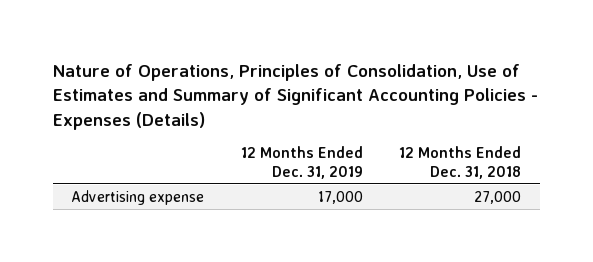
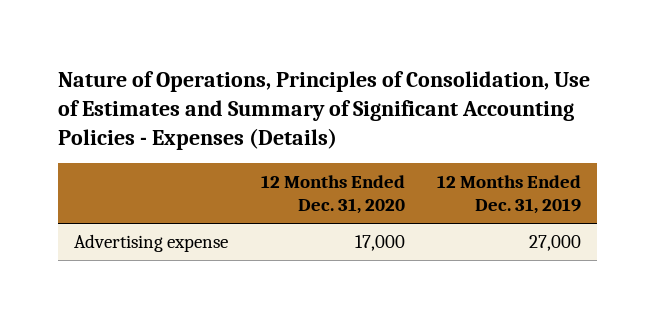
[399,146,522,180] 12 Months Ended Dec. 31, 2018 -> none
none -> [260,174,405,215] 12 Months Ended Dec. 31, 2020
[317,191,363,205] 17,000 -> [528,235,581,252] 27,000

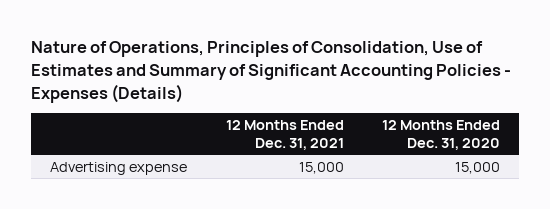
[436,174,581,215] 12 Months Ended Dec. 31, 2019 -> none
none -> [225,119,344,150] 12 Months Ended Dec. 31, 2021
[354,235,405,252] 17,000 -> [455,161,501,174] 15,000

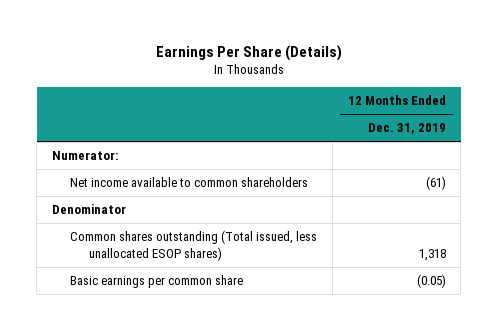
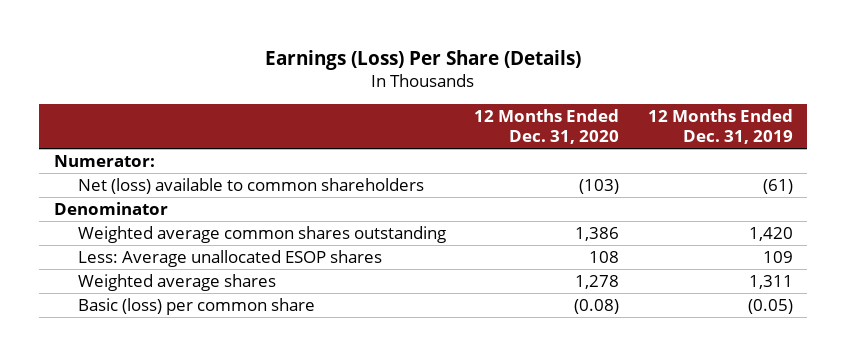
[155,44,342,61] Earnings Per Share (Details) -> [265,49,582,70] Earnings (Loss) Per Share (Details)
none -> [474,108,620,145] 12 Months Ended Dec. 31, 2020
[70,177,309,188] Net income available to common shareholders -> [77,177,424,194] Net (loss) available to common shareholders
[70,230,318,261] Common shares outstanding (Total issued, less unallocated ESOP shares) -> none
none -> [77,225,446,243] Weighted average common shares outstanding
none -> [77,249,382,267] Less: Average unallocated ESOP shares
none -> [77,273,276,291] Weighted average shares
[70,275,244,289] Basic earnings per common share -> [77,297,315,315] Basic (loss) per common share

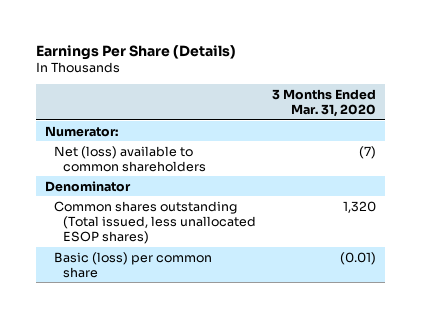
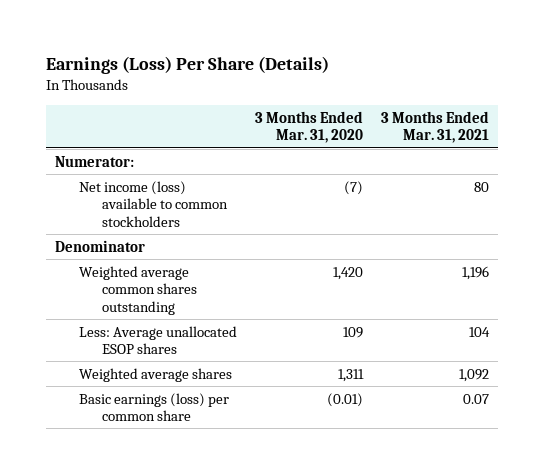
[36,44,237,60] Earnings Per Share (Details) -> [46,55,330,74] Earnings (Loss) Per Share (Details)
none -> [381,110,490,144] 3 Months Ended Mar. 31, 2021
[53,145,207,172] Net (loss) available to common shareholders -> [78,180,228,227] Net income (loss) available to common stockholders
[53,200,257,245] Common shares outstanding (Total issued, less unallocated ESOP shares) -> none
none -> [78,265,197,315] Weighted average common shares outstanding
none -> [78,325,237,355] Less: Average unallocated ESOP shares
none -> [78,367,232,382] Weighted average shares
[53,251,212,278] Basic (loss) per common share -> [78,392,229,422] Basic earnings (loss) per common share

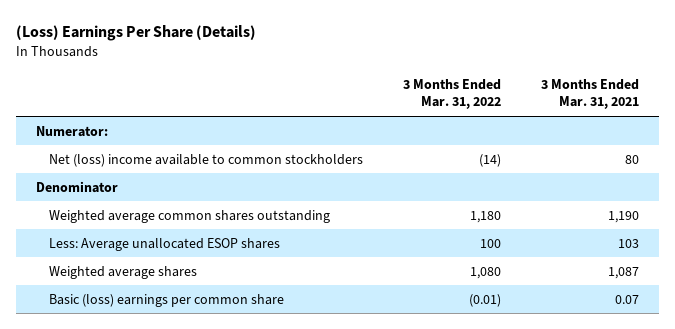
[46,55,330,74] Earnings (Loss) Per Share (Details) -> [15,25,256,42] (Loss) Earnings Per Share (Details)
[254,110,363,144] 3 Months Ended Mar. 31, 2020 -> none
none -> [403,79,502,110] 3 Months Ended Mar. 31, 2022
[78,180,228,227] Net income (loss) available to common stockholders -> [49,153,364,167] Net (loss) income available to common stockholders
[462,265,490,280] 1,196 -> [608,210,640,223] 1,190
[469,326,491,337] 104 -> [618,238,640,248] 103
[459,368,490,382] 1,092 -> [608,266,640,279] 1,087
[78,392,229,422] Basic earnings (loss) per common share -> [49,293,285,307] Basic (loss) earnings per common share

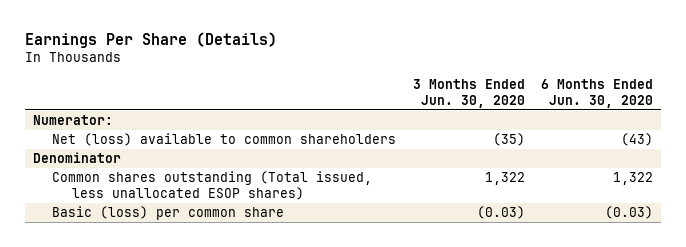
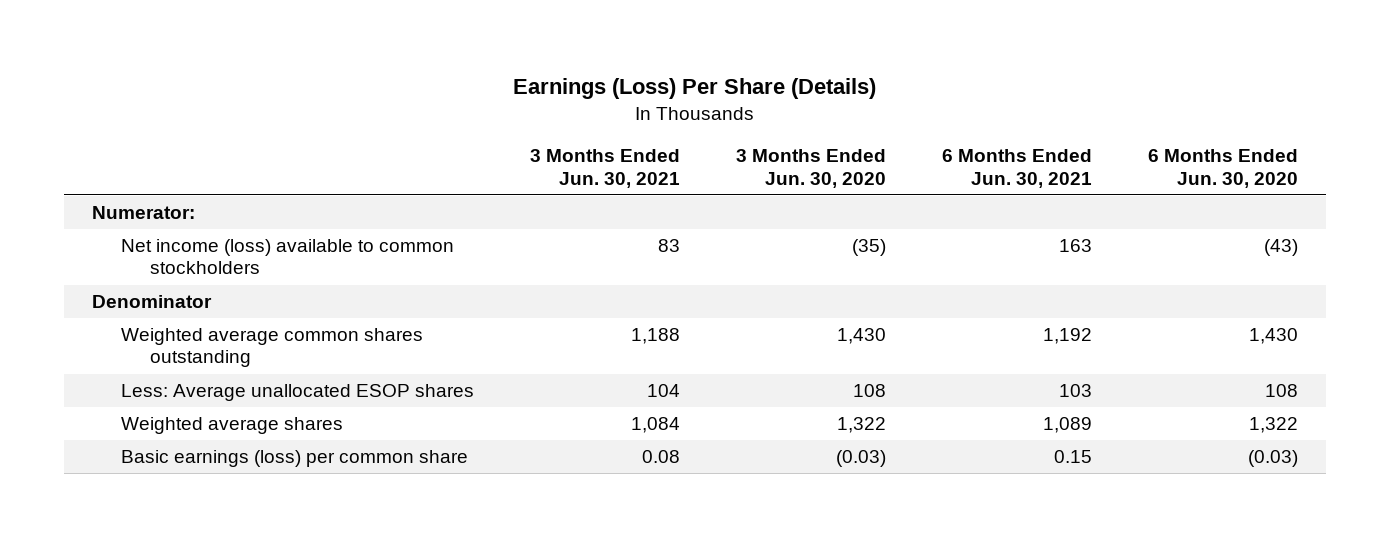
[25,31,278,48] Earnings Per Share (Details) -> [512,78,876,100] Earnings (Loss) Per Share (Details)
none -> [529,149,680,188] 3 Months Ended Jun. 30, 2021
none -> [941,149,1092,188] 6 Months Ended Jun. 30, 2021
[52,133,397,147] Net (loss) available to common shareholders -> [120,239,454,275] Net income (loss) available to common stockholders
none -> [120,328,423,368] Weighted average common shares outstanding
none -> [120,384,474,402] Less: Average unallocated ESOP shares
[52,171,373,201] Common shares outstanding (Total issued, less unallocated ESOP shares) -> [120,417,343,435] Weighted average shares
[52,206,285,221] Basic (loss) per common share -> [120,450,468,468] Basic earnings (loss) per common share

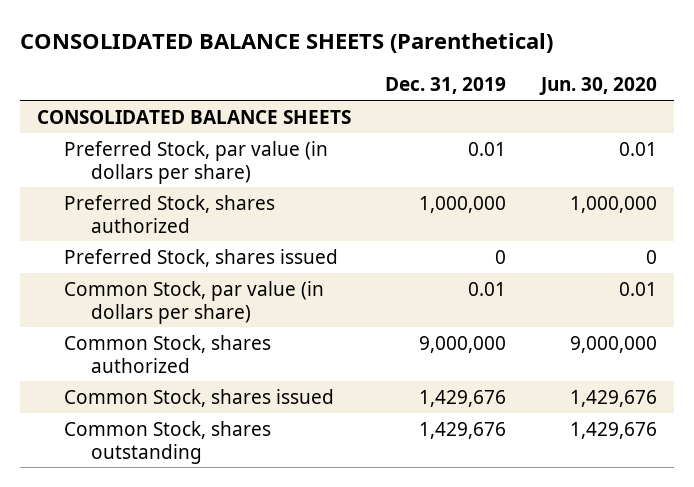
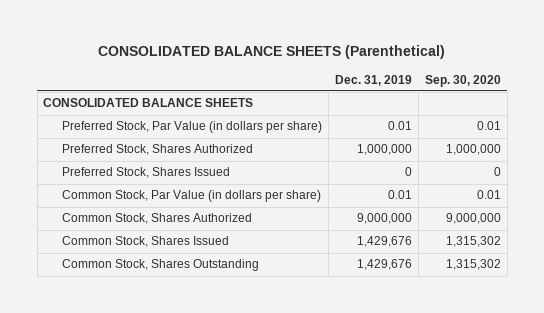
[538,77,657,96] Jun. 30, 2020 -> none
none -> [424,74,501,87] Sep. 30, 2020
[64,140,329,184] Preferred Stock, par value (in dollars per share) -> [62,121,323,134] Preferred Stock, Par Value (in dollars per share)
[64,194,276,233] Preferred Stock, shares authorized -> [62,144,254,156] Preferred Stock, Shares Authorized
[64,248,339,267] Preferred Stock, shares issued -> [62,167,231,179] Preferred Stock, Shares Issued
[64,280,325,324] Common Stock, par value (in dollars per share) -> [62,190,322,203] Common Stock, Par Value (in dollars per share)
[64,334,272,373] Common Stock, shares authorized -> [62,213,253,225] Common Stock, Shares Authorized
[64,388,335,407] Common Stock, shares issued -> [62,236,230,248] Common Stock, Shares Issued
[64,420,272,464] Common Stock, shares outstanding -> [62,259,260,272] Common Stock, Shares Outstanding

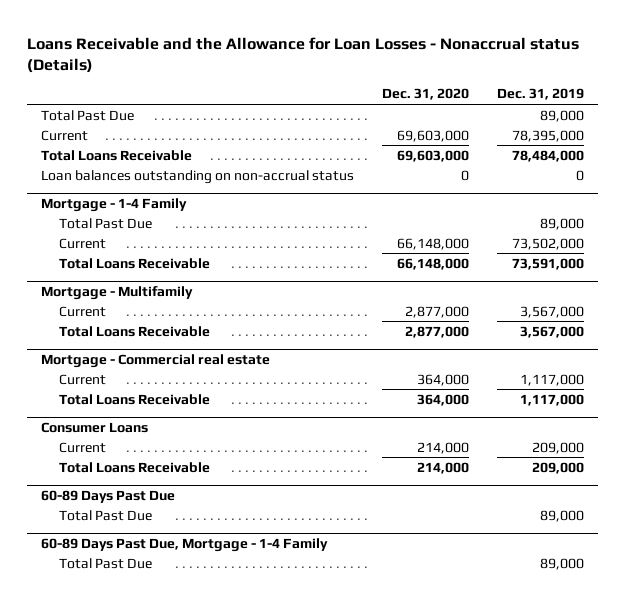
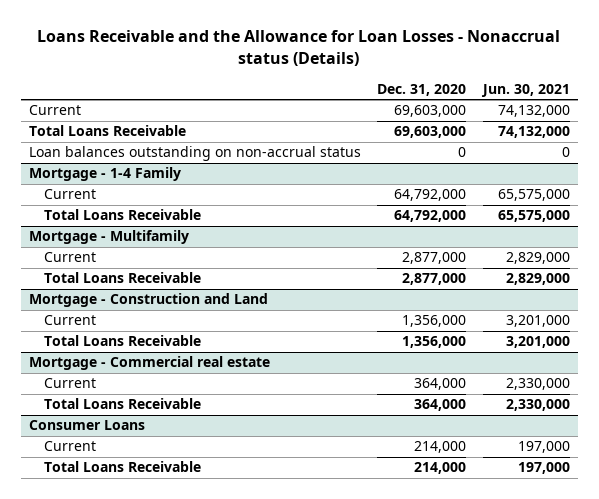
[497,88,585,101] Dec. 31, 2019 -> none
none -> [480,83,570,97] Jun. 30, 2021
[41,109,135,121] Total Past Due -> none
[58,217,152,229] Total Past Due -> none
[397,237,470,250] 66,148,000 -> [394,189,467,202] 64,792,000
[397,257,470,270] 66,148,000 -> [394,210,467,223] 64,792,000
none -> [28,293,268,308] Mortgage - Construction and Land
none -> [44,315,97,326] Current
none -> [44,335,202,347] Total Loans Receivable
[41,489,176,503] 60-89 Days Past Due -> none
[58,509,152,521] Total Past Due -> none
[41,537,329,552] 60-89 Days Past Due, Mortgage - 1-4 Family -> none
[58,557,152,569] Total Past Due -> none

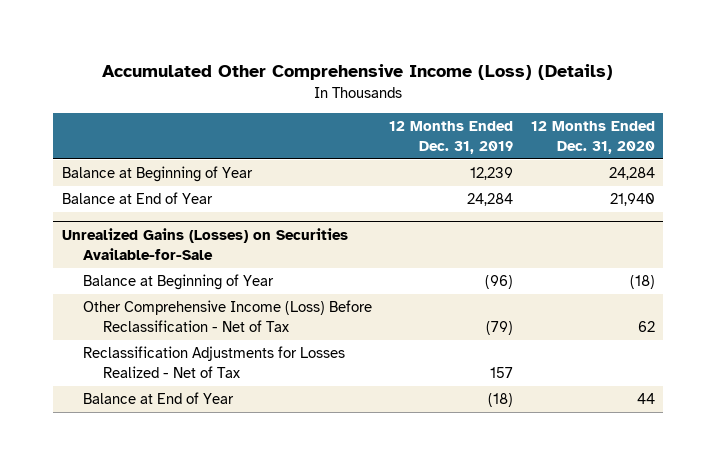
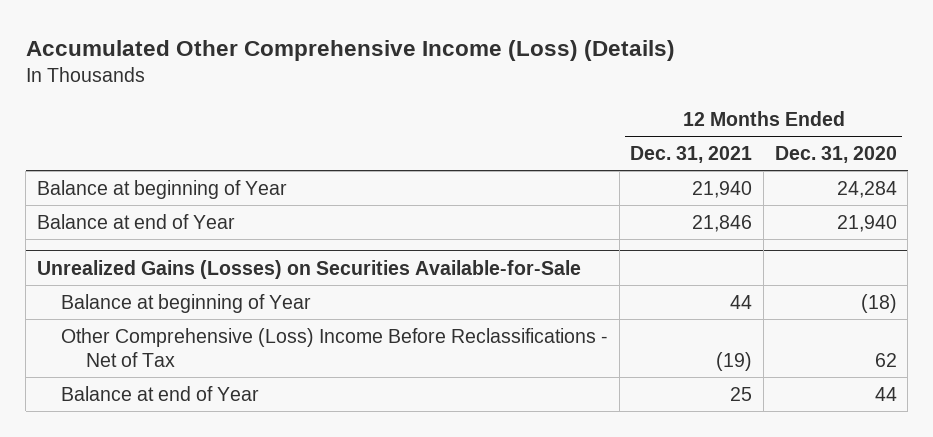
[389,121,514,154] 12 Months Ended Dec. 31, 2019 -> none
none -> [630,145,753,163] Dec. 31, 2021
[62,166,254,183] Balance at Beginning of Year -> [36,179,287,199] Balance at beginning of Year
[62,192,214,205] Balance at End of Year -> [36,213,235,229] Balance at end of Year
[82,346,345,379] Reclassification Adjustments for Losses Realized - Net of Tax -> none
[82,274,274,291] Balance at Beginning of Year -> [61,293,312,313] Balance at beginning of Year
[82,300,372,333] Other Comprehensive Income (Loss) Before Reclassification - Net of Tax -> [61,327,609,367] Other Comprehensive (Loss) Income Before Reclassifications - Net of Tax
[82,392,234,405] Balance at End of Year -> [61,385,260,401] Balance at end of Year

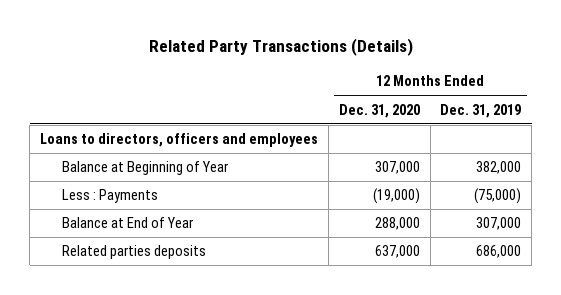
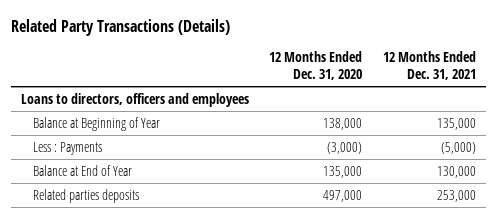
[440,103,522,118] Dec. 31, 2019 -> none
none -> [382,51,476,80] 12 Months Ended Dec. 31, 2021
[374,161,420,175] 307,000 -> [323,117,363,130] 138,000
[372,188,420,205] (19,000) -> [327,141,363,154] (3,000)
[374,217,420,231] 288,000 -> [323,165,363,178] 135,000
[374,245,420,259] 637,000 -> [323,189,363,202] 497,000

